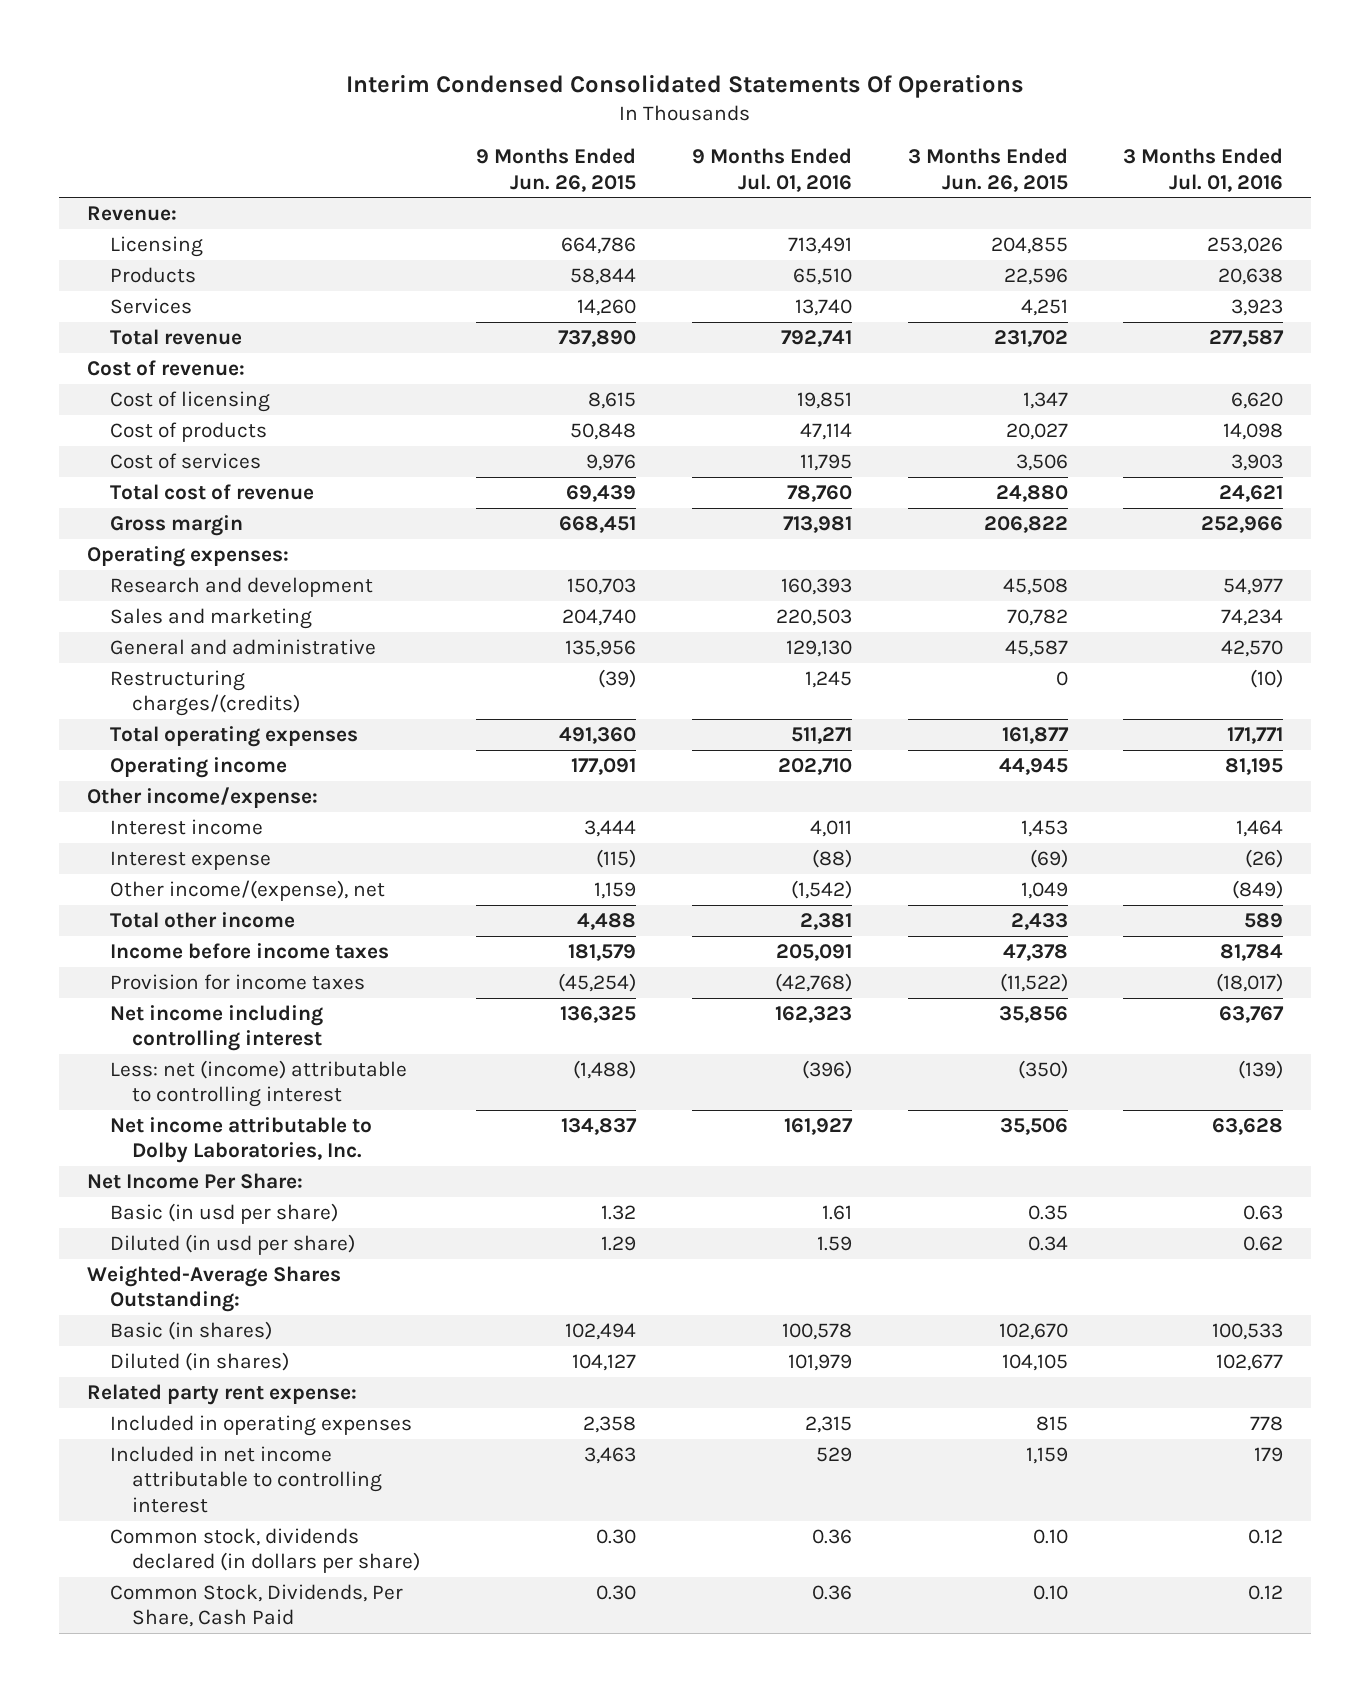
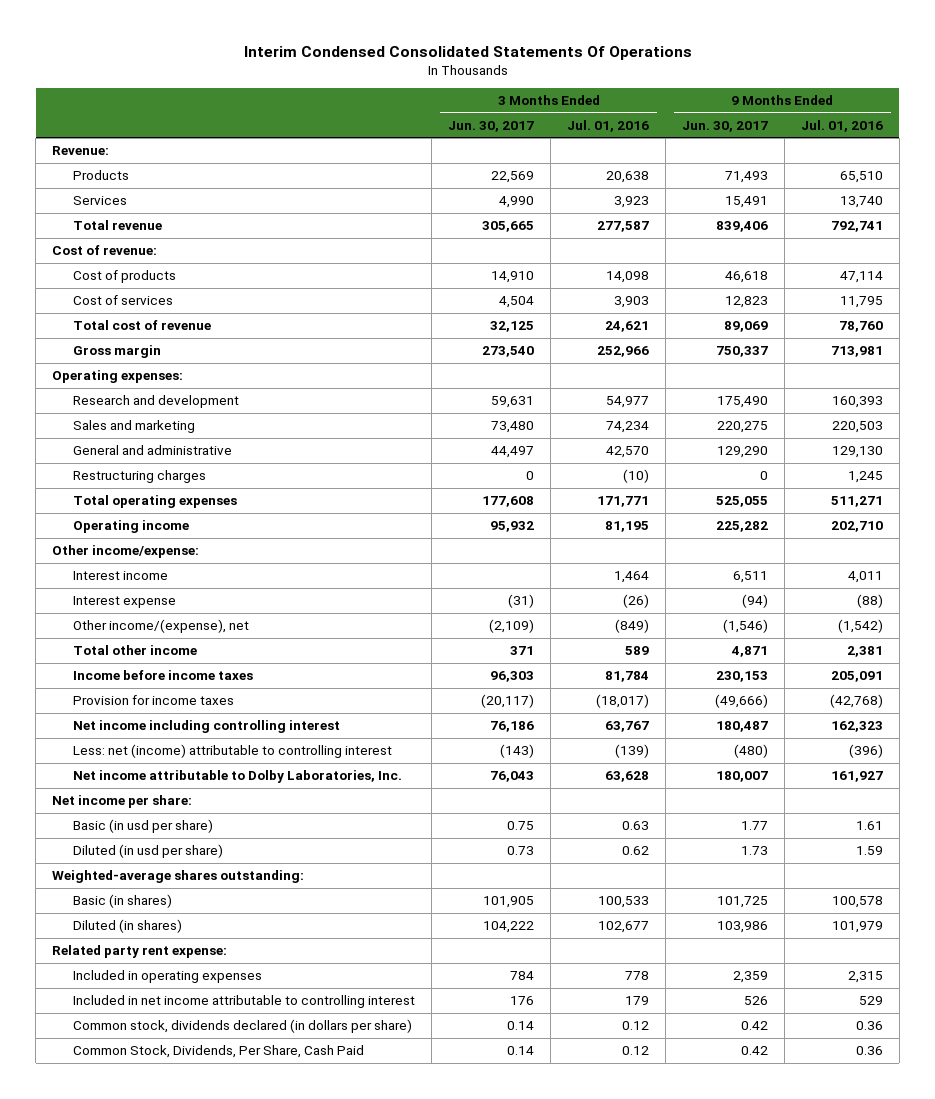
[475,148,636,192] 9 Months Ended Jun. 26, 2015 -> none
[907,148,1068,192] 3 Months Ended Jun. 26, 2015 -> none
none -> [448,120,535,132] Jun. 30, 2017
none -> [681,120,768,132] Jun. 30, 2017
[109,235,203,257] Licensing -> none
[109,390,270,412] Cost of licensing -> none
[109,669,300,717] Restructuring charges/(credits) -> [73,470,207,484] Restructuring charges
[87,1172,304,1189] Net Income Per Share: -> [52,795,193,809] Net income per share:
[87,1265,342,1313] Weighted-Average Shares Outstanding: -> [52,870,305,884] Weighted-average shares outstanding:

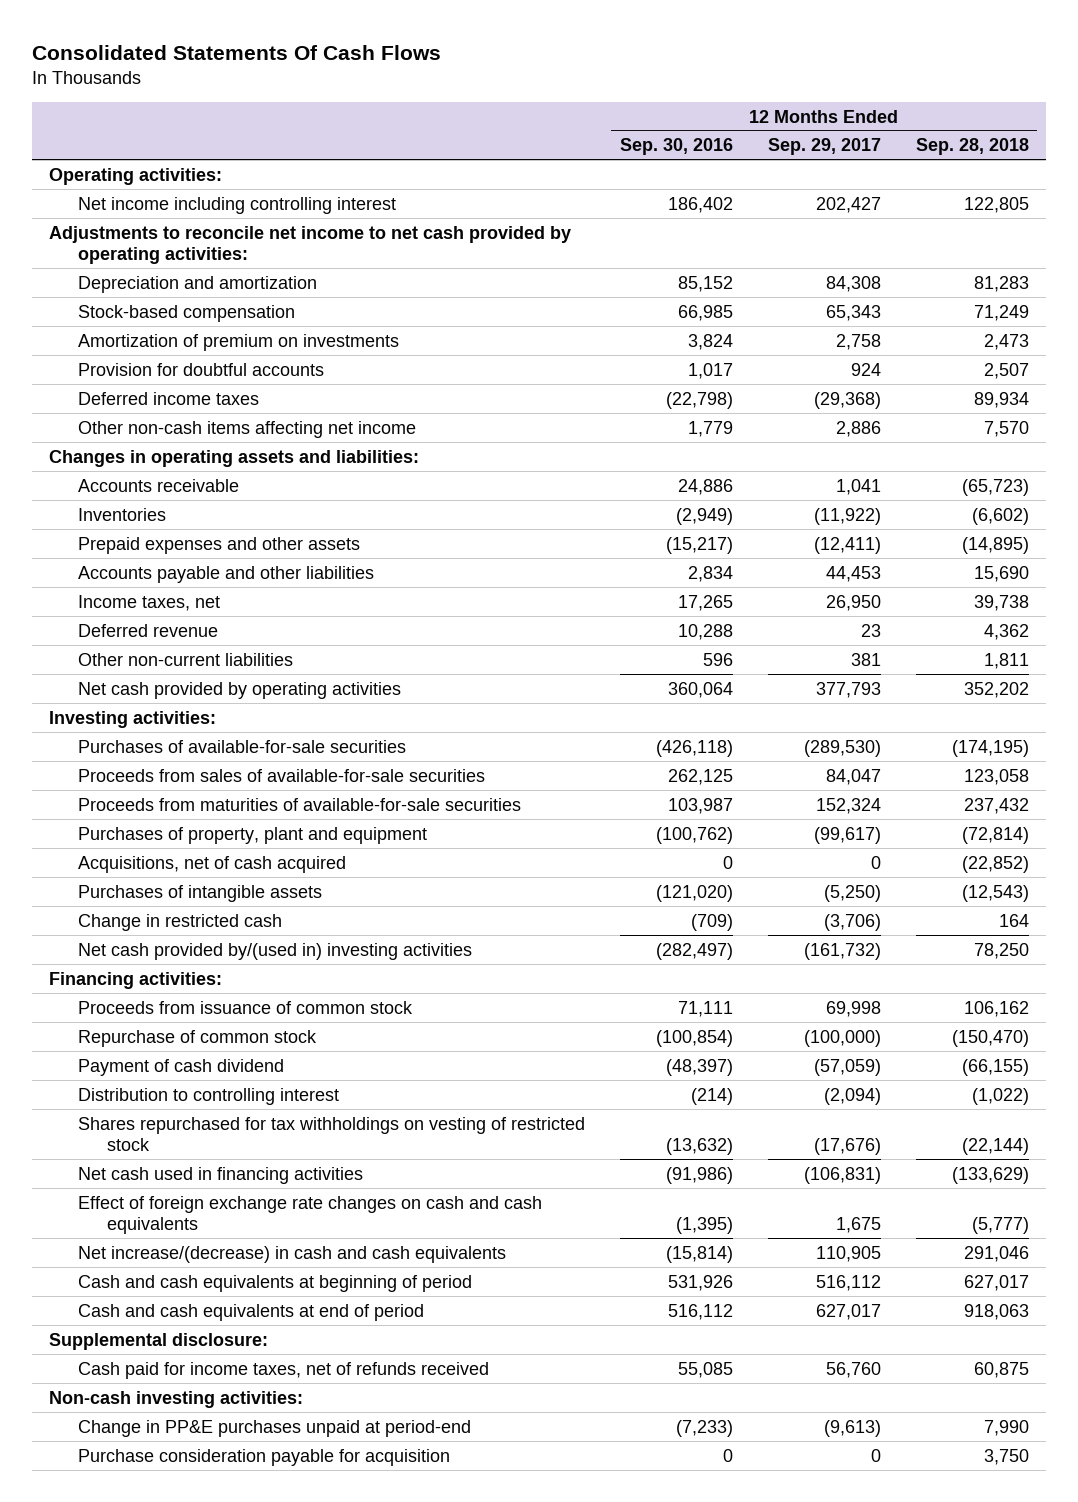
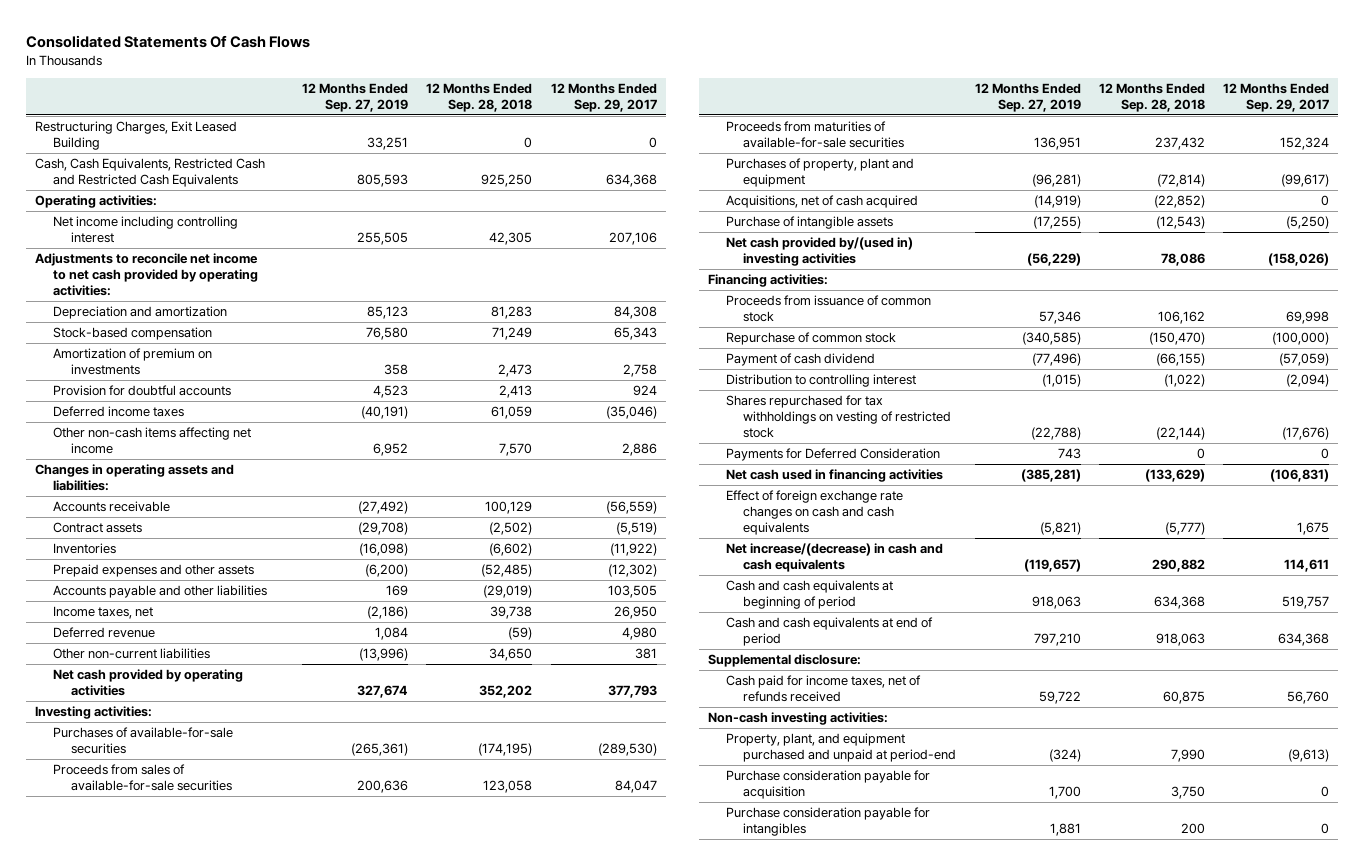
[619,138,733,156] Sep. 30, 2016 -> none
none -> [302,82,409,112] 12 Months Ended Sep. 27, 2019
none -> [35,120,238,151] Restructuring Charges, Exit Leased Building
none -> [35,157,266,188] Cash, Cash Equivalents, Restricted Cash and Restricted Cash Equivalents
[815,196,881,213] 202,427 -> [608,232,657,246] 207,106
[963,196,1029,213] 122,805 -> [489,232,533,246] 42,305
[983,362,1029,379] 2,507 -> [499,384,533,398] 2,413
[813,391,881,409] (29,368) -> [605,405,657,419] (35,046)
[973,391,1029,408] 89,934 -> [491,405,533,419] 61,059
[835,478,881,495] 1,041 -> [605,500,657,514] (56,559)
[961,478,1029,496] (65,723) -> [485,500,533,514] 100,129
none -> [53,521,143,533] Contract assets
[813,536,881,554] (12,411) -> [607,563,657,577] (12,302)
[961,536,1029,554] (14,895) -> [481,563,533,577] (52,485)
[825,565,881,582] 44,453 -> [607,584,657,598] 103,505
[973,565,1029,582] 15,690 -> [483,584,533,598] (29,019)
[860,623,881,637] 23 -> [621,626,657,640] 4,980
[983,623,1029,640] 4,362 -> [508,626,533,640] (59)
[983,652,1029,669] 1,811 -> [489,647,533,661] 34,650
[77,913,282,931] Change in restricted cash -> none
[77,884,322,902] Purchases of intangible assets -> [725,215,893,229] Purchase of intangible assets
[803,942,881,960] (161,732) -> [1268,253,1330,267] (158,026)
[973,942,1029,959] 78,250 -> [1161,253,1206,267] 78,086
none -> [725,447,940,461] Payments for Deferred Consideration
[815,1245,881,1262] 110,905 -> [1284,559,1330,573] 114,611
[963,1245,1029,1262] 291,046 -> [1152,559,1206,573] 290,882
[815,1274,881,1291] 516,112 -> [1282,596,1330,610] 519,757
[963,1274,1029,1291] 627,017 -> [1154,596,1206,610] 634,368
[815,1303,881,1320] 627,017 -> [1278,633,1330,647] 634,368
[77,1419,471,1437] Change in PP&E purchases unpaid at period-end -> [725,732,957,763] Property, plant, and equipment purchased and unpaid at period-end
none -> [725,806,930,837] Purchase consideration payable for intangibles

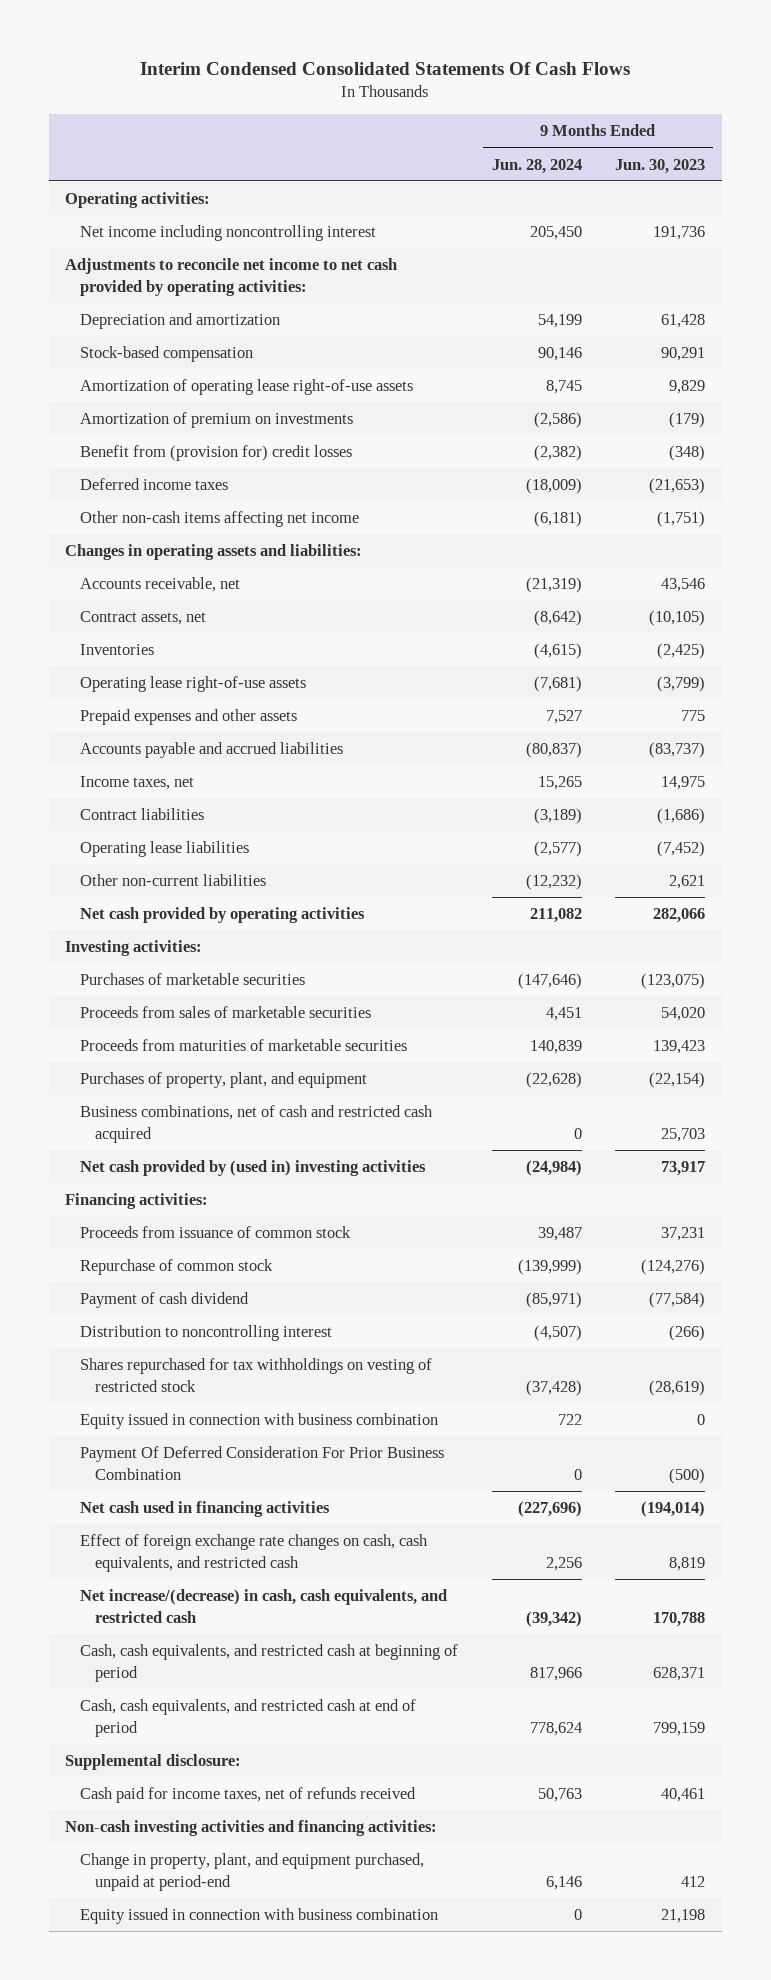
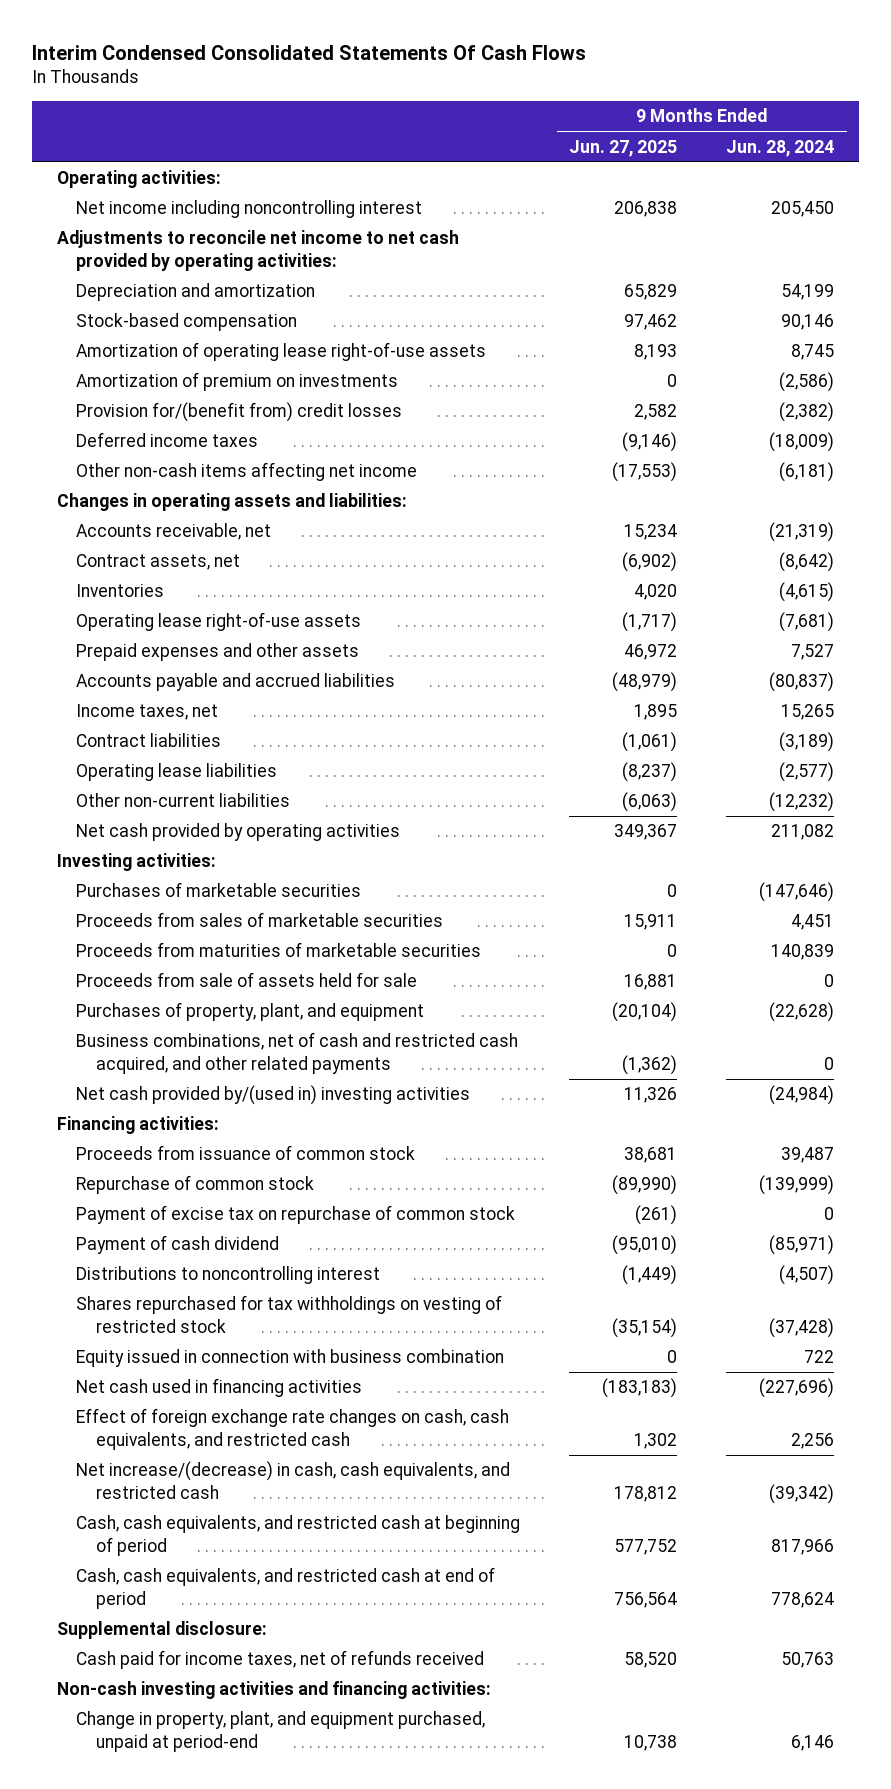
[615,158,706,174] Jun. 30, 2023 -> none
none -> [569,139,678,157] Jun. 27, 2025
[80,445,353,462] Benefit from (provision for) credit losses -> [76,402,403,423] Provision for/(benefit from) credit losses
none -> [76,972,418,988] Proceeds from sale of assets held for sale
[80,1105,434,1143] Business combinations, net of cash and restricted cash acquired -> [76,1032,519,1075] Business combinations, net of cash and restricted cash acquired, and other related payments
[80,1160,427,1177] Net cash provided by (used in) investing activities -> [76,1085,471,1106] Net cash provided by/(used in) investing activities
none -> [76,1205,516,1225] Payment of excise tax on repurchase of common stock
[80,1325,333,1342] Distribution to noncontrolling interest -> [76,1266,381,1285] Distributions to noncontrolling interest
[80,1446,445,1480] Payment Of Deferred Consideration For Prior Business Combination -> none
[80,1908,439,1925] Equity issued in connection with business combination -> none

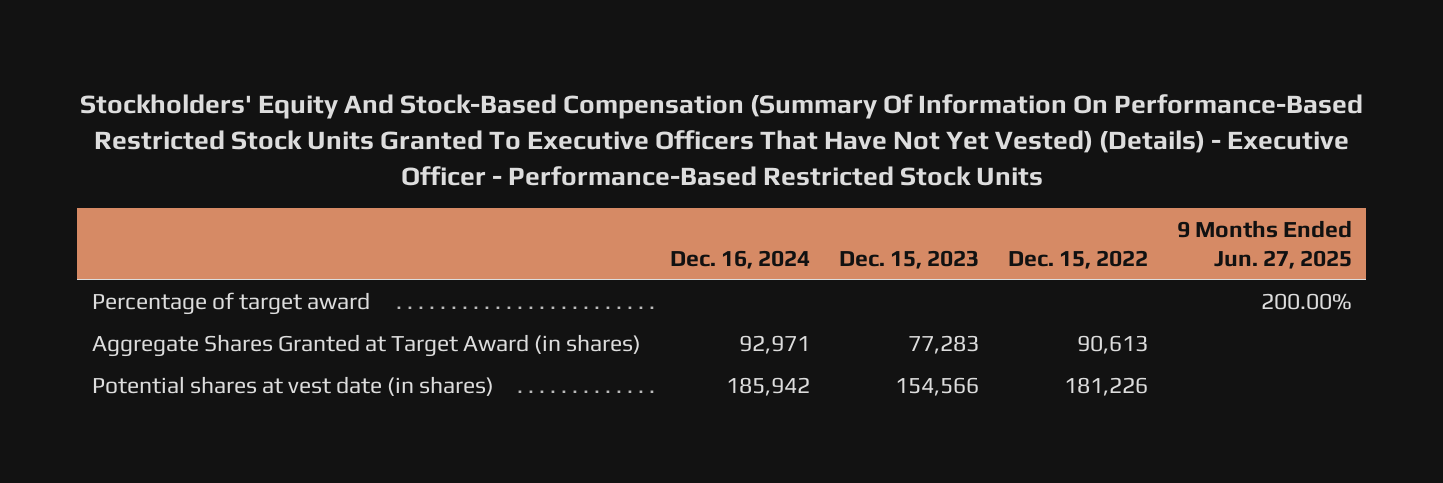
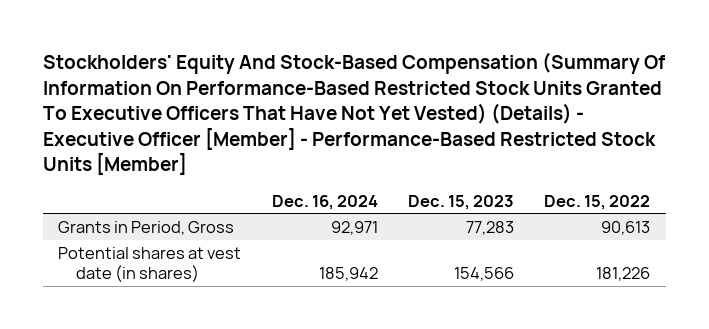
[79,94,1363,186] Stockholders' Equity And Stock-Based Compensation (Summary Of Information On Performance-Based Restricted Stock Units Granted To Executive Officers That Have Not Yet Vested) (Details) - Executive Officer - Performance-Based Restricted Stock Units -> [43,51,666,176] Stockholders' Equity And Stock-Based Compensation (Summary Of Information On Performance-Based Restricted Stock Units Granted To Executive Officers That Have Not Yet Vested) (Details) - Executive Officer [Member] - Performance-Based Restricted Stock Units [Member]
[1176,219,1352,269] 9 Months Ended Jun. 27, 2025 -> none
[91,291,370,315] Percentage of target award -> none
[91,333,641,357] Aggregate Shares Granted at Target Award (in shares) -> [58,220,235,235] Grants in Period, Gross

